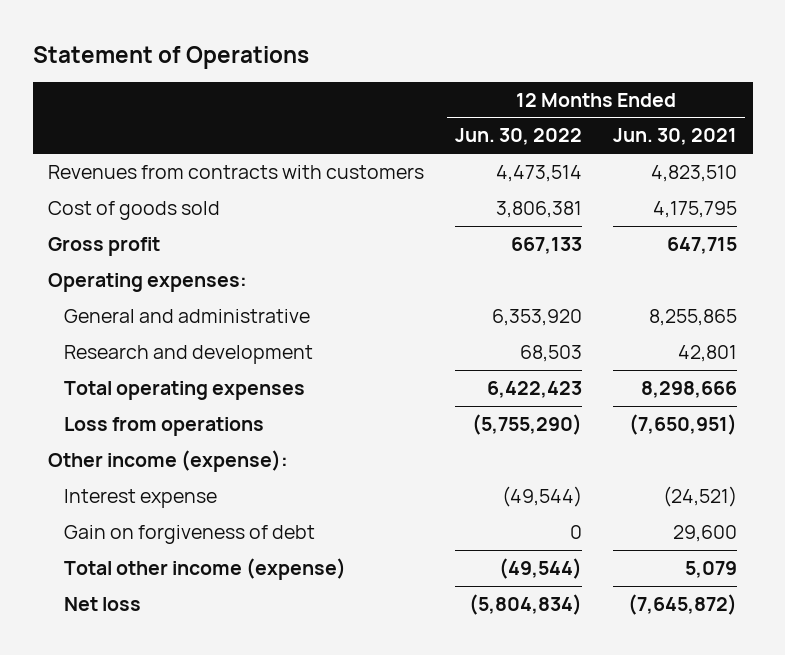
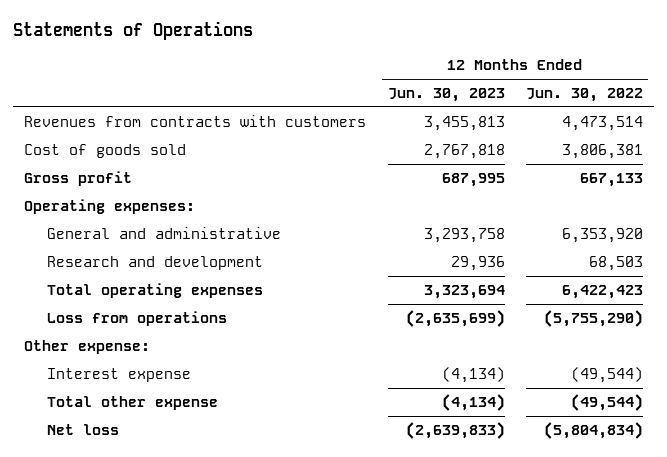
[32,45,309,69] Statement of Operations -> [13,21,254,41] Statements of Operations
[613,128,738,146] Jun. 30, 2021 -> none
none -> [387,88,505,103] Jun. 30, 2023
[48,449,289,472] Other income (expense): -> [24,340,151,355] Other expense:
[63,524,315,544] Gain on forgiveness of debt -> none
[63,557,346,580] Total other income (expense) -> [46,396,218,411] Total other expense

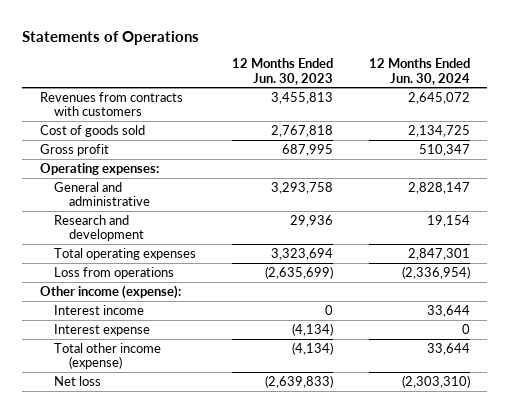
[526,88,644,103] Jun. 30, 2022 -> none
none -> [368,58,470,85] 12 Months Ended Jun. 30, 2024
[24,340,151,355] Other expense: -> [40,284,182,299] Other income (expense):
none -> [54,304,145,315] Interest income
[46,396,218,411] Total other expense -> [54,342,162,370] Total other income (expense)

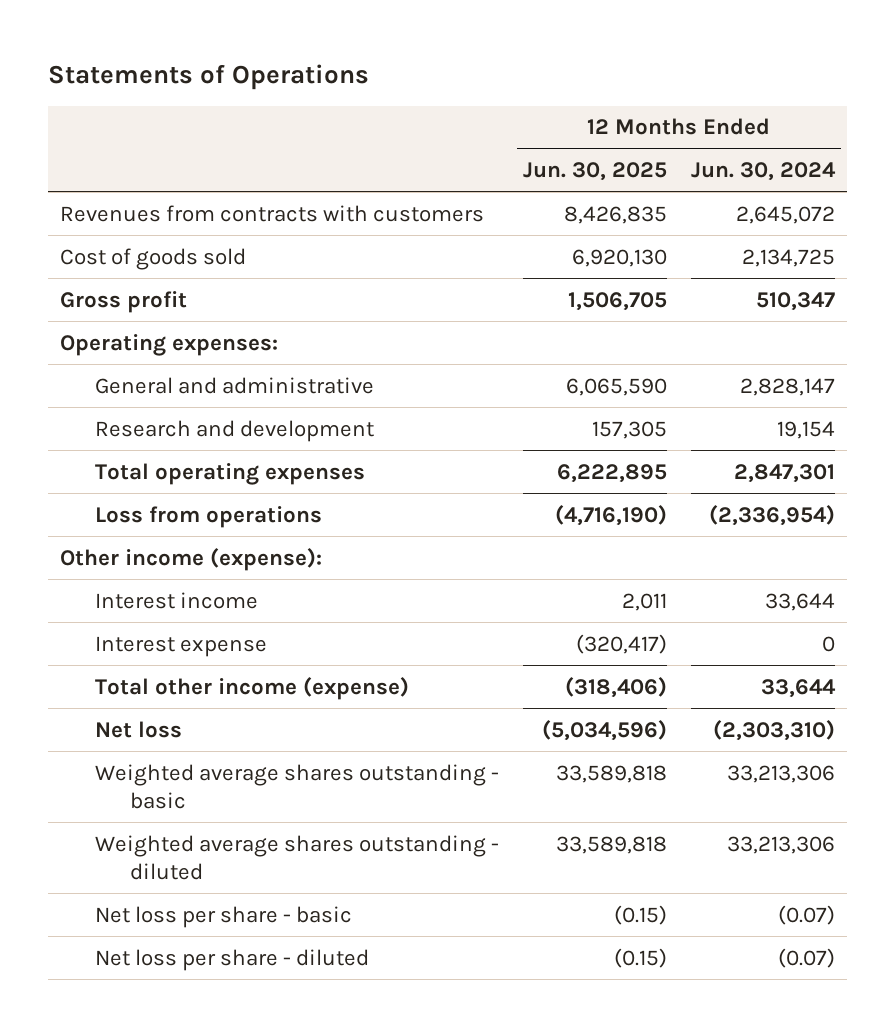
[231,58,333,85] 12 Months Ended Jun. 30, 2023 -> none
none -> [522,162,667,182] Jun. 30, 2025
none -> [94,763,499,809] Weighted average shares outstanding - basic
none -> [94,834,499,880] Weighted average shares outstanding - diluted
none -> [94,905,352,928] Net loss per share - basic
none -> [94,948,369,971] Net loss per share - diluted

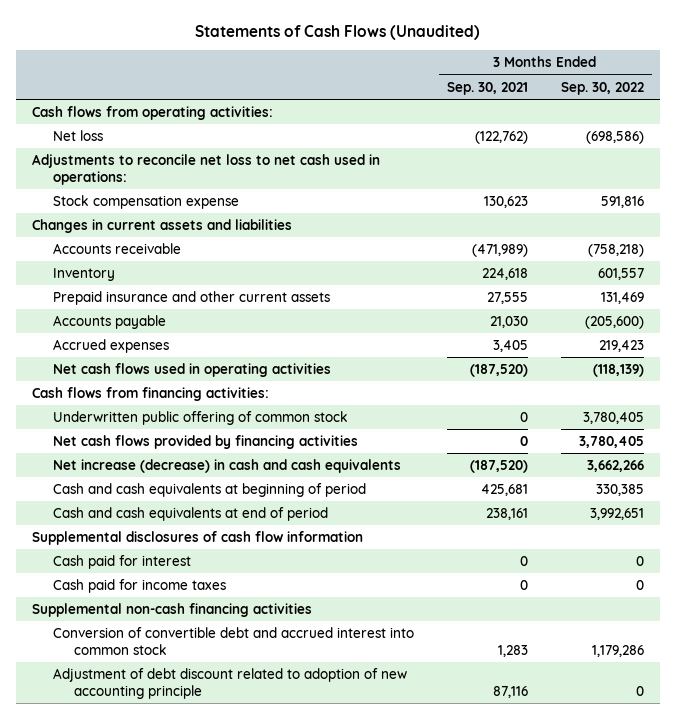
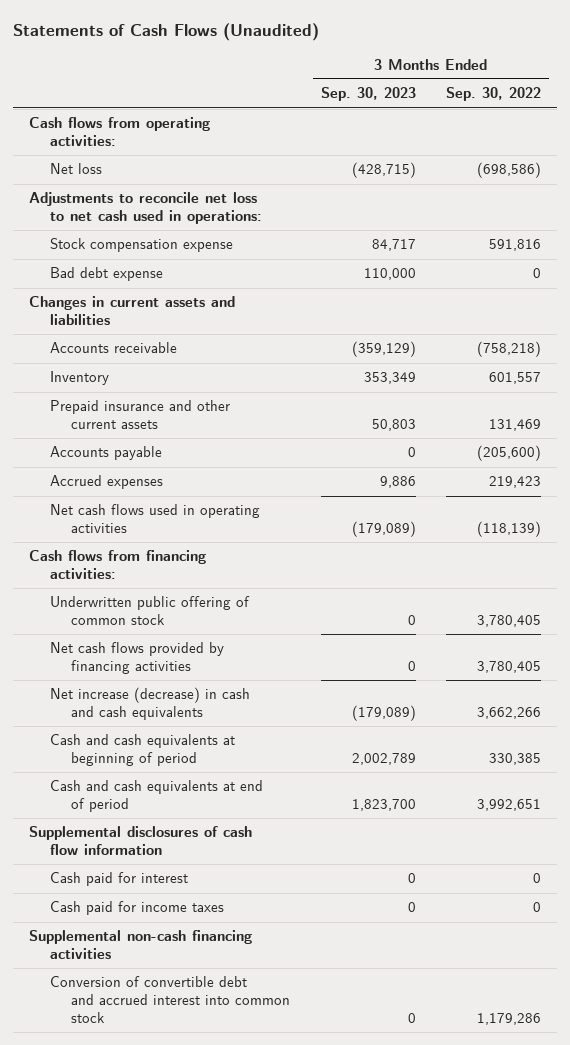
[446,81,528,95] Sep. 30, 2021 -> none
none -> [320,87,416,102] Sep. 30, 2023
none -> [49,267,163,282] Bad debt expense
[52,667,407,700] Adjustment of debt discount related to adoption of new accounting principle -> none

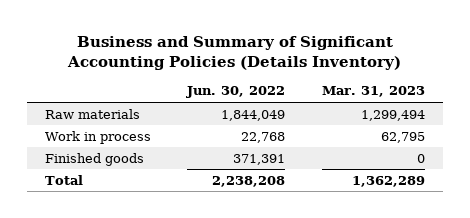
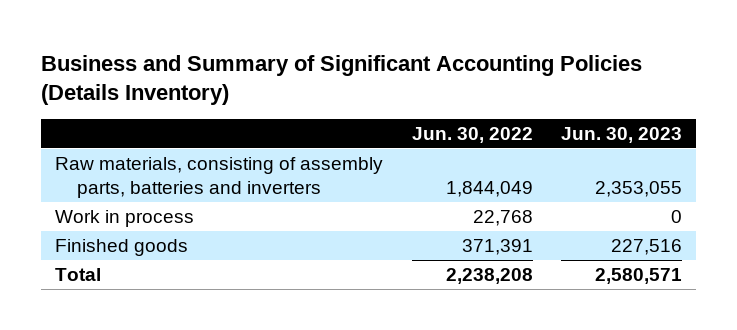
[321,86,425,98] Mar. 31, 2023 -> none
none -> [560,127,682,144] Jun. 30, 2023
[45,108,141,119] Raw materials -> [55,156,384,198] Raw materials, consisting of assembly parts, batteries and inverters

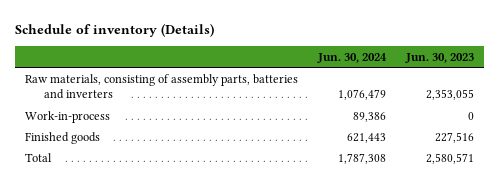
[41,54,643,106] Business and Summary of Significant Accounting Policies (Details Inventory) -> [14,22,214,37] Schedule of inventory (Details)
[411,127,533,144] Jun. 30, 2022 -> none
none -> [317,52,388,63] Jun. 30, 2024
[55,209,195,227] Work in process -> [24,110,110,123] Work-in-process

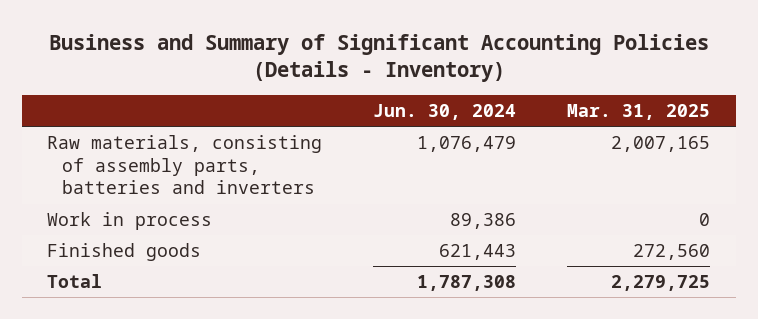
[14,22,214,37] Schedule of inventory (Details) -> [48,33,709,83] Business and Summary of Significant Accounting Policies (Details - Inventory)
[405,52,475,63] Jun. 30, 2023 -> none
none -> [567,104,711,121] Mar. 31, 2025
[24,110,110,123] Work-in-process -> [47,211,213,230] Work in process

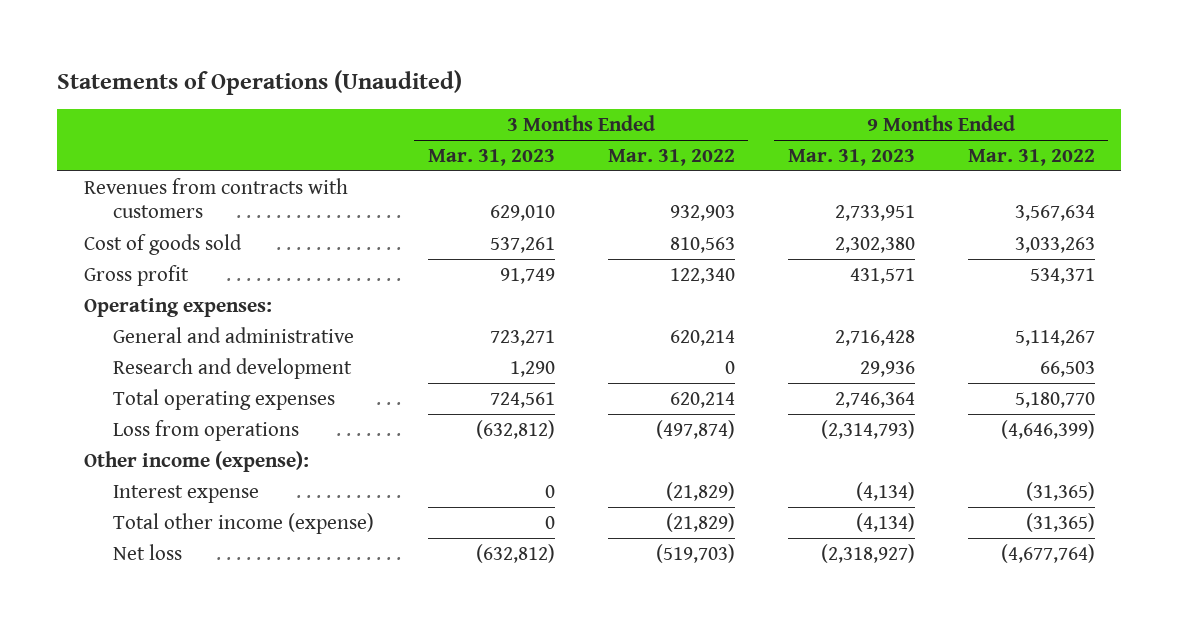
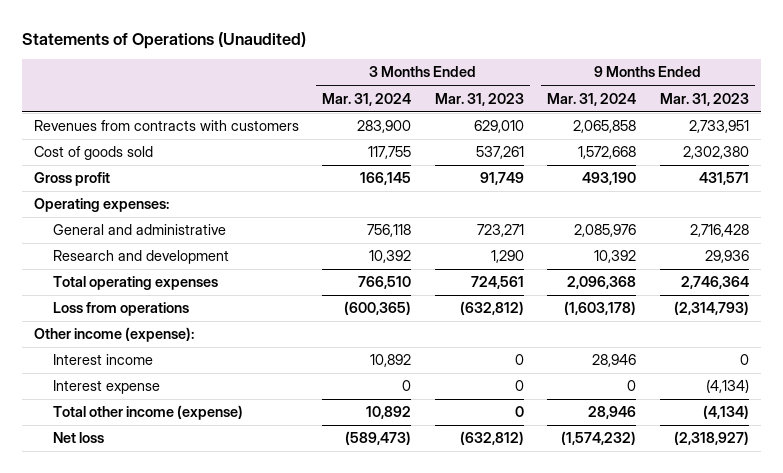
[607,148,735,166] Mar. 31, 2022 -> none
[967,148,1095,166] Mar. 31, 2022 -> none
none -> [322,92,412,106] Mar. 31, 2024
none -> [547,92,637,106] Mar. 31, 2024
none -> [52,354,153,366] Interest income

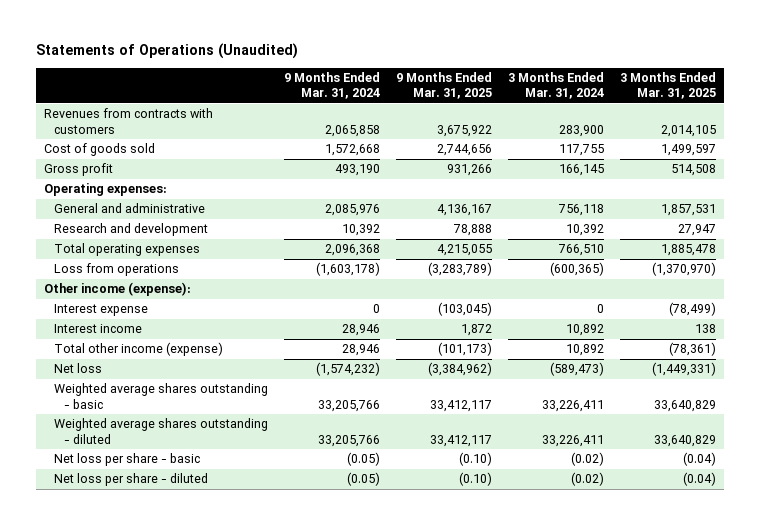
[434,92,524,106] Mar. 31, 2023 -> none
[659,92,749,106] Mar. 31, 2023 -> none
none -> [395,71,492,100] 9 Months Ended Mar. 31, 2025
none -> [619,71,716,100] 3 Months Ended Mar. 31, 2025
[52,354,153,366] Interest income -> [53,324,142,334] Interest income
none -> [53,383,268,409] Weighted average shares outstanding - basic
none -> [53,418,268,444] Weighted average shares outstanding - diluted
none -> [53,453,200,467] Net loss per share - basic
none -> [53,473,208,487] Net loss per share - diluted

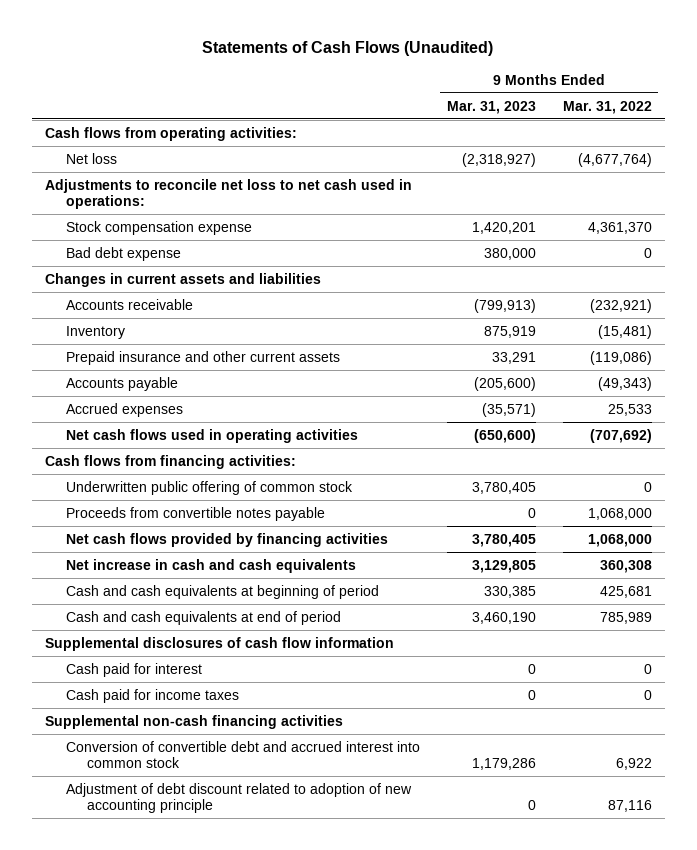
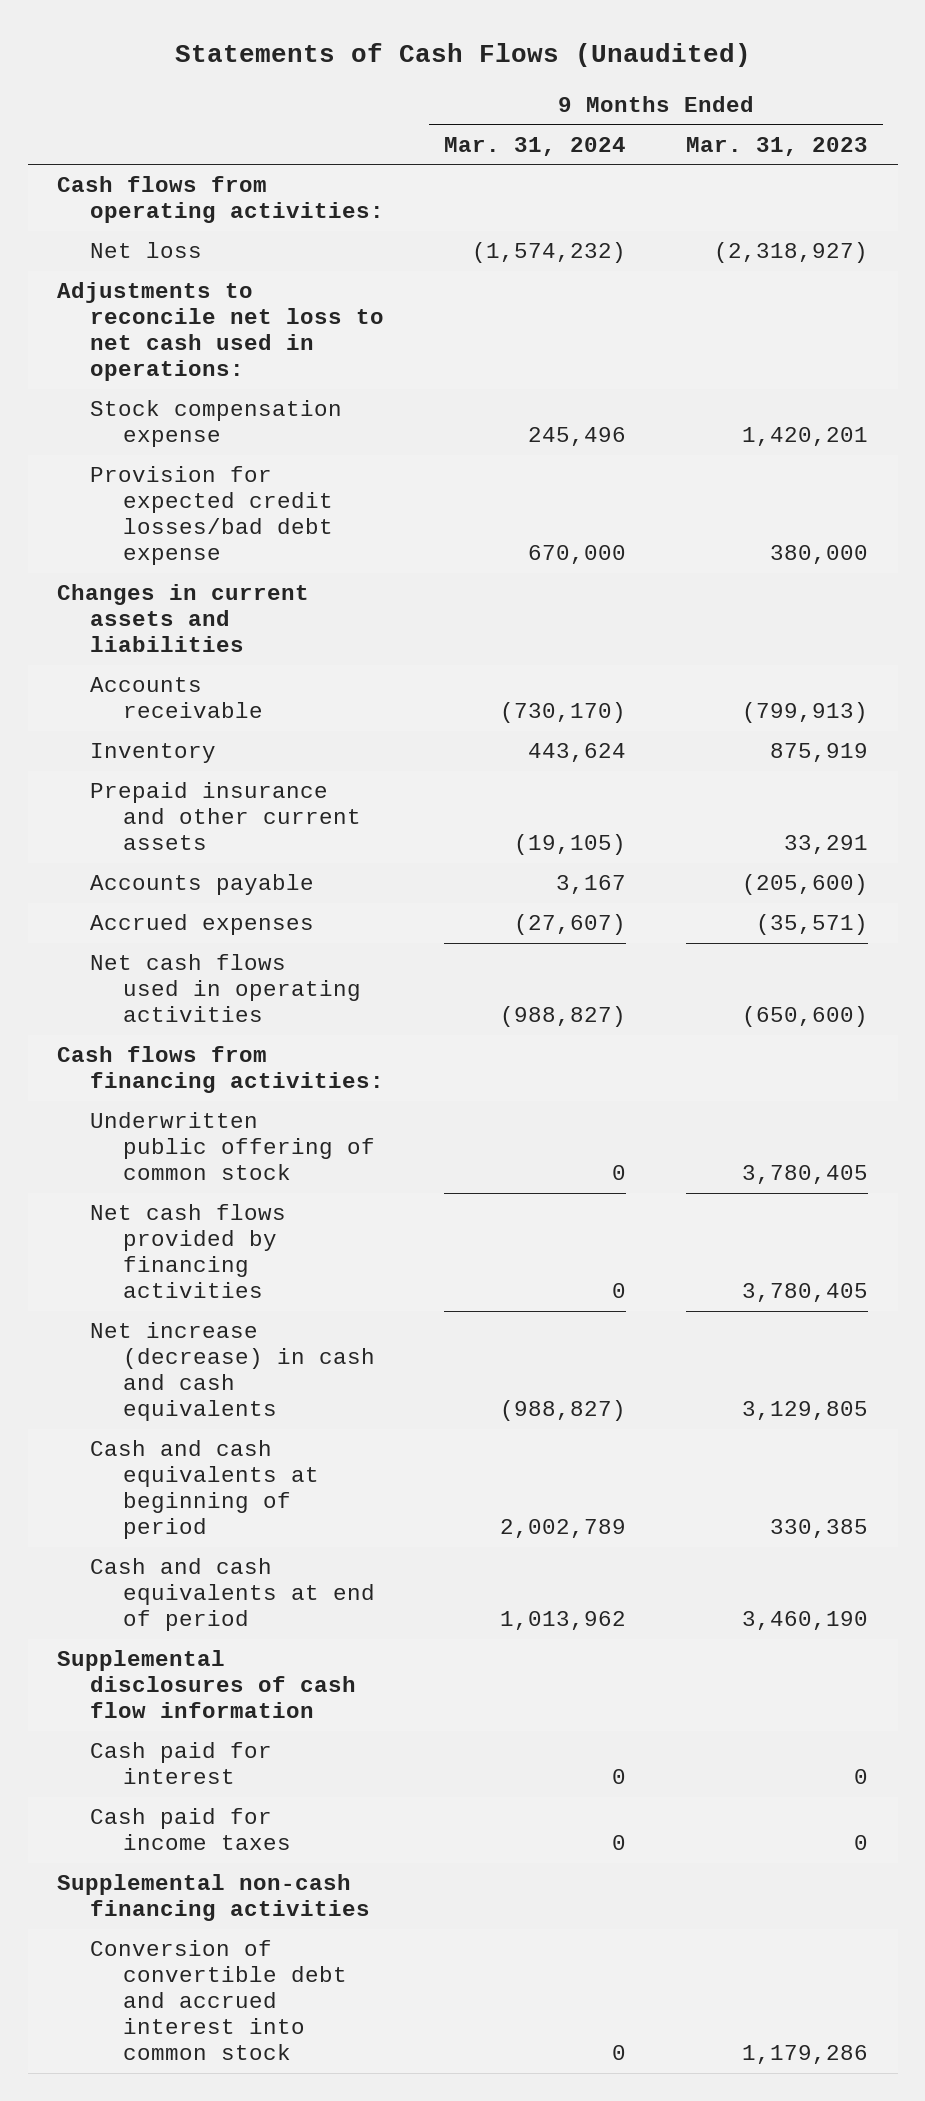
[562,100,652,114] Mar. 31, 2022 -> none
none -> [444,136,627,156] Mar. 31, 2024
[65,246,181,261] Bad debt expense -> [90,466,334,566] Provision for expected credit losses/bad debt expense
[65,506,325,521] Proceeds from convertible notes payable -> none
[65,558,356,573] Net increase in cash and cash equivalents -> [90,1322,376,1422] Net increase (decrease) in cash and cash equivalents
[65,782,412,813] Adjustment of debt discount related to adoption of new accounting principle -> none

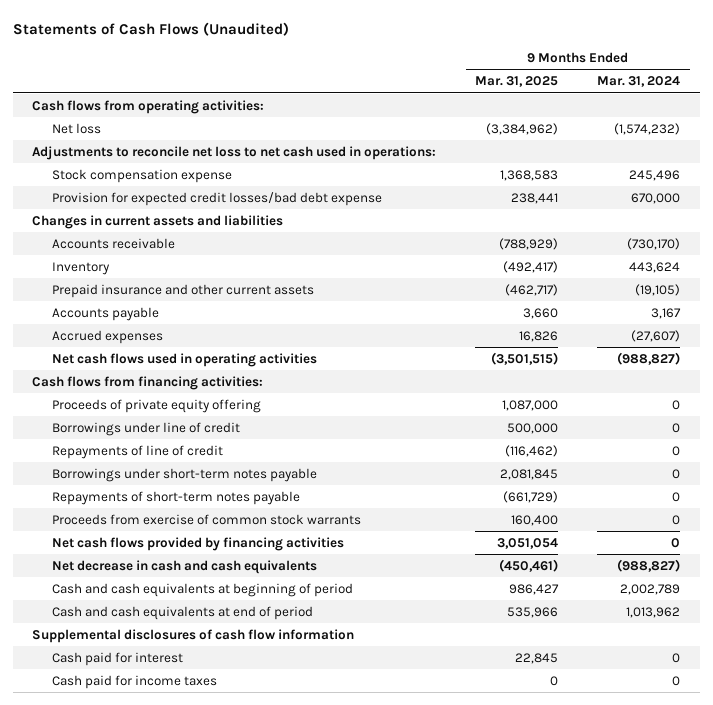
[685,136,868,156] Mar. 31, 2023 -> none
none -> [475,76,559,88] Mar. 31, 2025
[90,1112,376,1181] Underwritten public offering of common stock -> none
none -> [51,398,261,413] Proceeds of private equity offering
none -> [51,421,240,436] Borrowings under line of credit
none -> [51,444,223,459] Repayments of line of credit
none -> [51,467,317,482] Borrowings under short-term notes payable
none -> [51,490,300,505] Repayments of short-term notes payable
none -> [51,513,361,525] Proceeds from exercise of common stock warrants
[90,1322,376,1422] Net increase (decrease) in cash and cash equivalents -> [51,559,317,574] Net decrease in cash and cash equivalents
[57,1874,371,1922] Supplemental non-cash financing activities -> none
[90,1940,348,2061] Conversion of convertible debt and accrued interest into common stock -> none

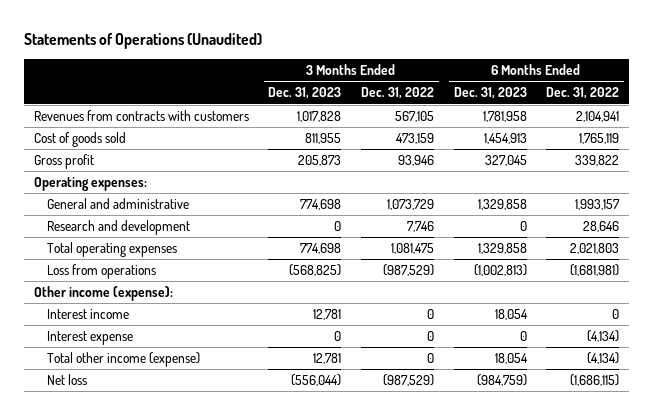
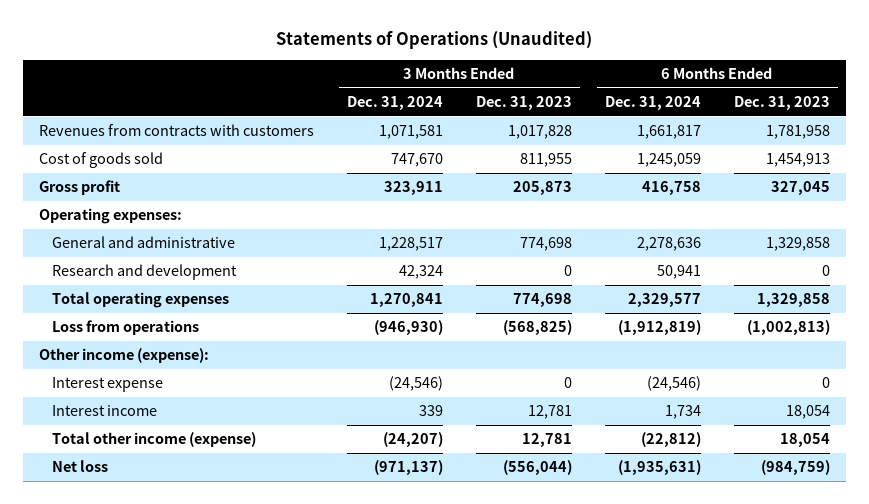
[360,87,434,100] Dec. 31, 2022 -> none
[546,87,620,100] Dec. 31, 2022 -> none
none -> [346,96,443,111] Dec. 31, 2024
none -> [604,96,701,111] Dec. 31, 2024
[47,309,130,320] Interest income -> [51,405,157,417] Interest income

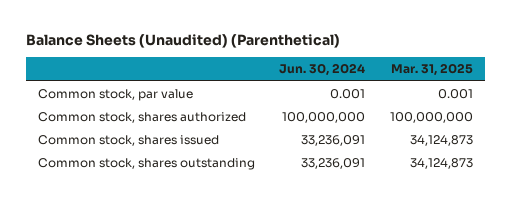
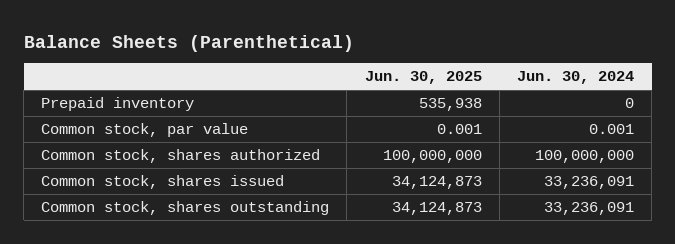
[26,33,341,48] Balance Sheets (Unaudited) (Parenthetical) -> [23,34,354,52] Balance Sheets (Parenthetical)
[390,63,473,77] Mar. 31, 2025 -> none
none -> [364,71,482,85] Jun. 30, 2025
none -> [41,97,195,112] Prepaid inventory

